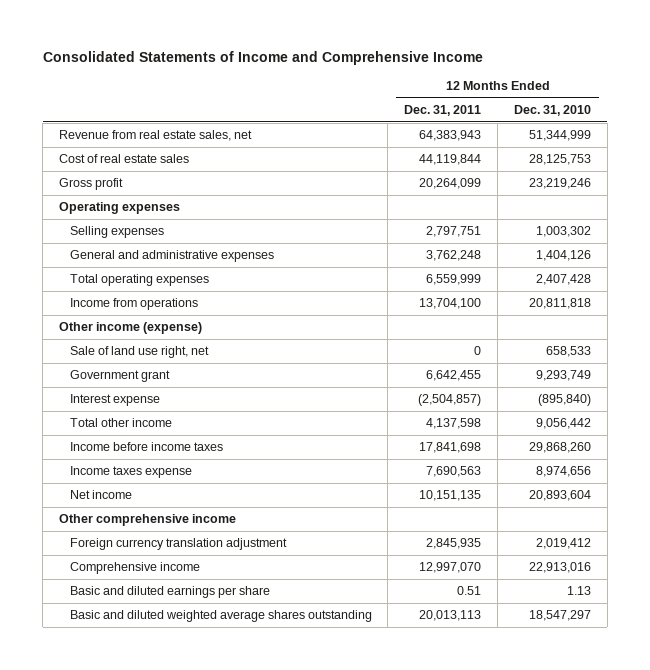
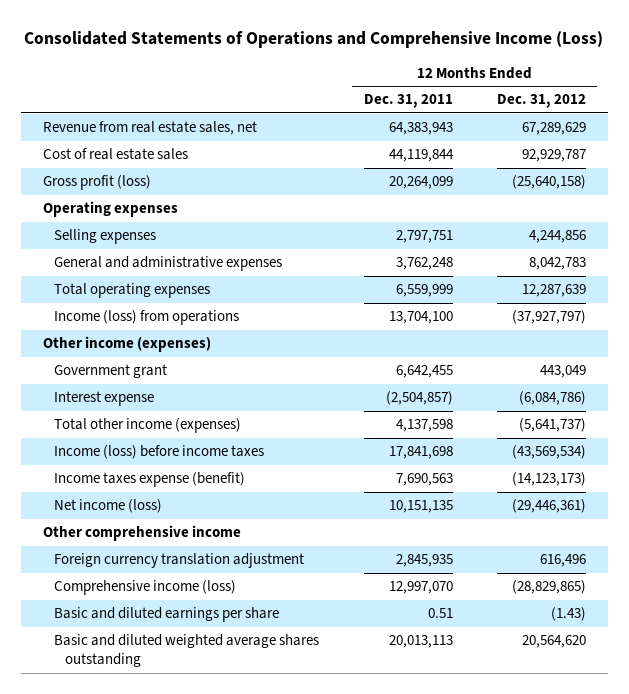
[42,50,483,65] Consolidated Statements of Income and Comprehensive Income -> [24,31,604,49] Consolidated Statements of Operations and Comprehensive Income (Loss)
[513,105,591,117] Dec. 31, 2010 -> none
none -> [496,94,586,109] Dec. 31, 2012
[59,178,124,191] Gross profit -> [43,175,152,191] Gross profit (loss)
[69,346,209,359] Sale of land use right, net -> none
[69,298,198,311] Income from operations -> [54,310,240,326] Income (loss) from operations
[59,322,203,335] Other income (expense) -> [43,336,212,353] Other income (expenses)
[69,418,172,428] Total other income -> [54,418,242,434] Total other income (expenses)
[69,442,223,452] Income before income taxes -> [54,445,265,460] Income (loss) before income taxes
[69,466,192,479] Income taxes expense -> [54,472,246,488] Income taxes expense (benefit)
[69,490,132,500] Net income -> [54,499,163,514] Net income (loss)
[69,562,200,575] Comprehensive income -> [54,580,237,596] Comprehensive income (loss)

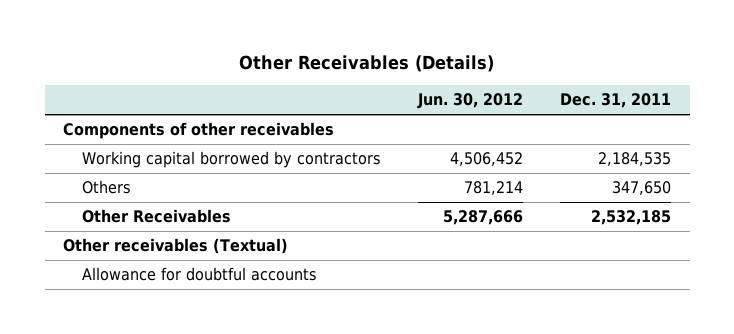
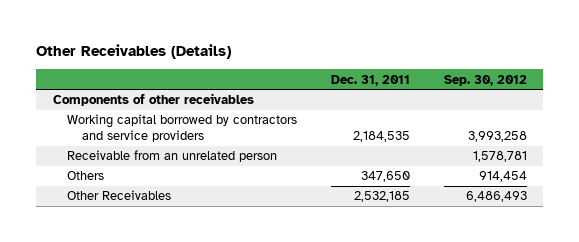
[417,93,524,110] Jun. 30, 2012 -> none
none -> [443,74,527,86] Sep. 30, 2012
[82,151,382,169] Working capital borrowed by contractors -> [67,114,298,143] Working capital borrowed by contractors and service providers
none -> [67,150,278,163] Receivable from an unrelated person
[63,238,289,255] Other receivables (Textual) -> none
[82,267,318,282] Allowance for doubtful accounts -> none

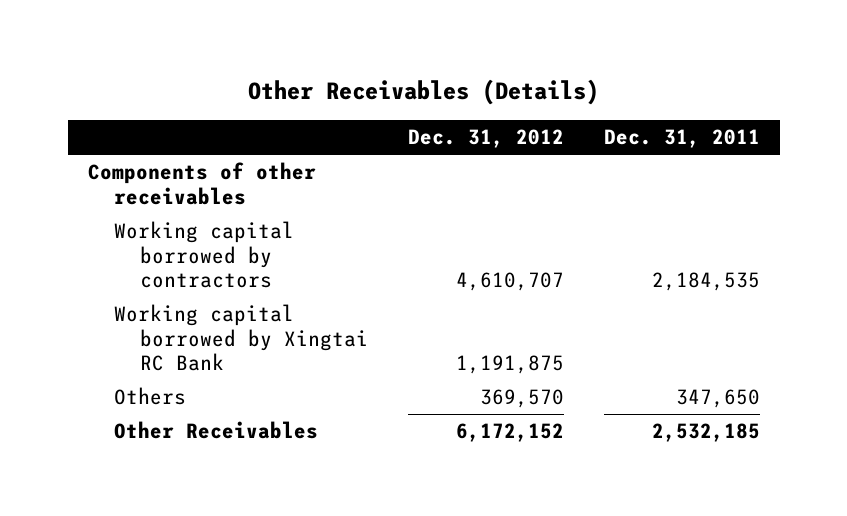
[443,74,527,86] Sep. 30, 2012 -> none
none -> [407,129,564,149] Dec. 31, 2012
[67,150,278,163] Receivable from an unrelated person -> none
[67,114,298,143] Working capital borrowed by contractors and service providers -> [113,221,294,289] Working capital borrowed by contractors
none -> [113,304,368,372] Working capital borrowed by Xingtai RC Bank

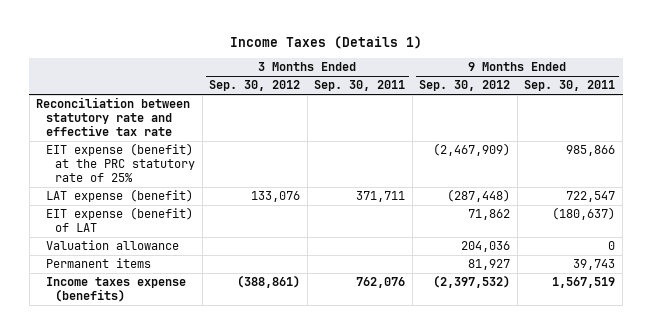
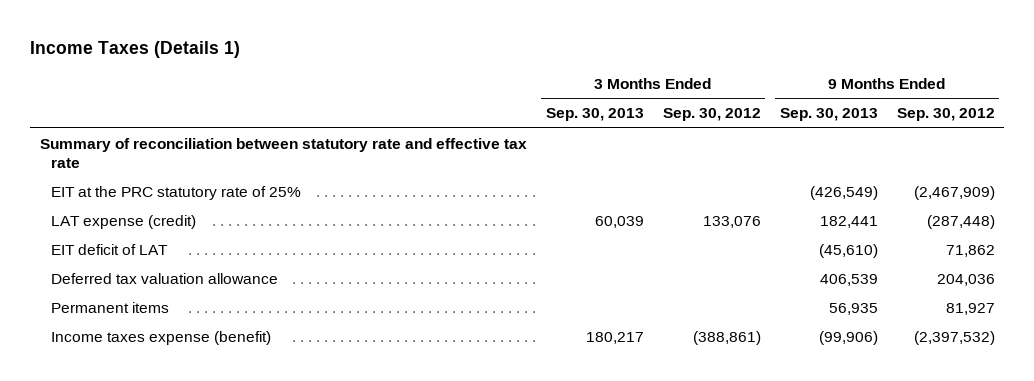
[314,80,406,92] Sep. 30, 2011 -> none
[524,80,616,92] Sep. 30, 2011 -> none
none -> [545,108,644,122] Sep. 30, 2013
none -> [779,108,878,122] Sep. 30, 2013
[36,97,191,137] Reconciliation between statutory rate and effective tax rate -> [39,137,527,168] Summary of reconciliation between statutory rate and effective tax rate
[45,143,195,183] EIT expense (benefit) at the PRC statutory rate of 25% -> [50,185,301,200] EIT at the PRC statutory rate of 25%
[45,189,193,203] LAT expense (benefit) -> [50,214,196,229] LAT expense (credit)
[45,207,193,233] EIT expense (benefit) of LAT -> [50,243,168,255] EIT deficit of LAT
[45,240,179,251] Valuation allowance -> [50,272,278,284] Deferred tax valuation allowance
[45,277,186,303] Income taxes expense (benefits) -> [50,330,271,345] Income taxes expense (benefit)

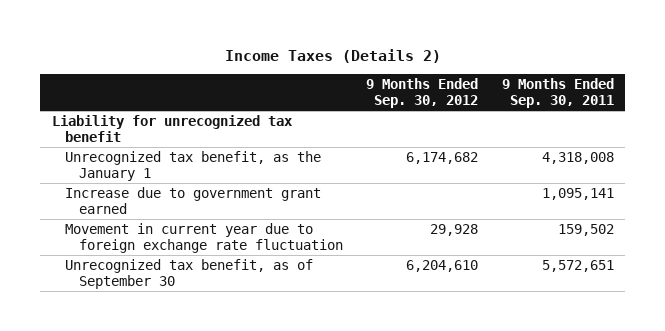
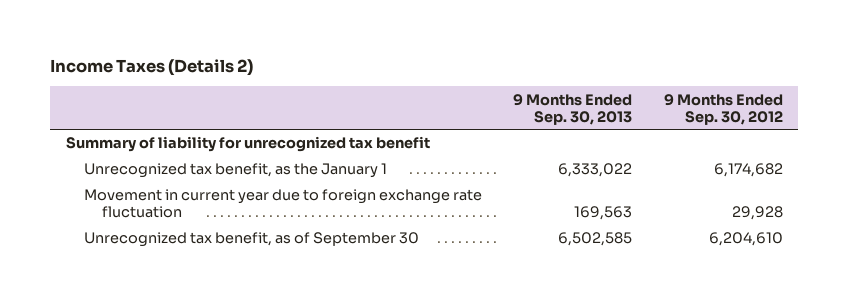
[501,77,614,108] 9 Months Ended Sep. 30, 2011 -> none
none -> [513,93,633,125] 9 Months Ended Sep. 30, 2013
[51,115,293,142] Liability for unrecognized tax benefit -> [65,136,430,153] Summary of liability for unrecognized tax benefit
[65,187,322,214] Increase due to government grant earned -> none

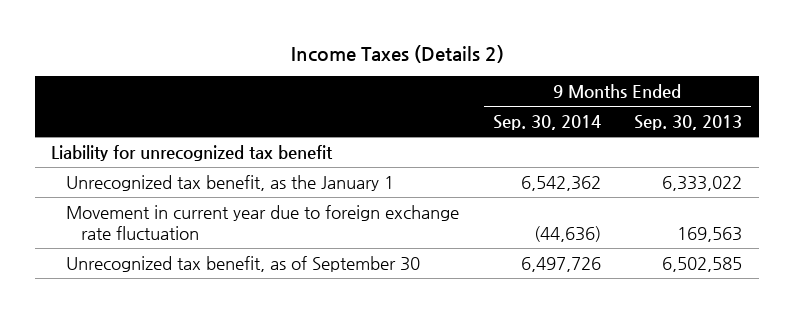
[663,93,783,125] 9 Months Ended Sep. 30, 2012 -> none
none -> [492,115,601,131] Sep. 30, 2014
[65,136,430,153] Summary of liability for unrecognized tax benefit -> [51,144,334,161] Liability for unrecognized tax benefit

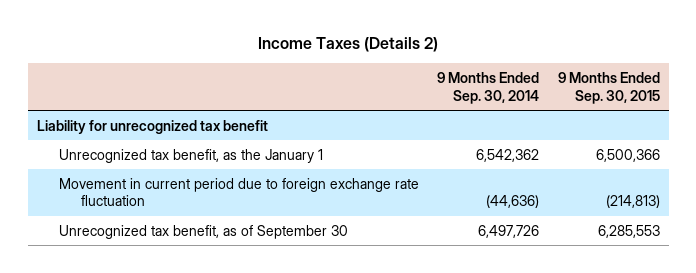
[634,115,743,131] Sep. 30, 2013 -> none
none -> [557,71,660,104] 9 Months Ended Sep. 30, 2015
[65,204,459,240] Movement in current year due to foreign exchange rate fluctuation -> [59,177,420,207] Movement in current period due to foreign exchange rate fluctuation

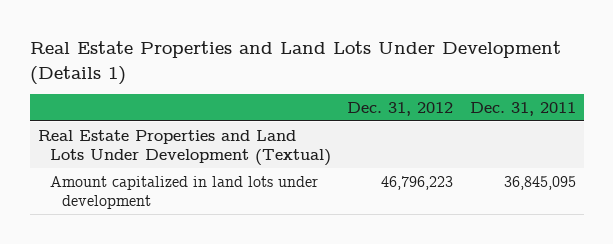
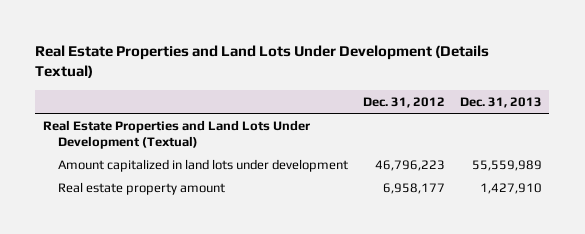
[29,41,561,85] Real Estate Properties and Land Lots Under Development (Details 1) -> [35,44,490,79] Real Estate Properties and Land Lots Under Development (Details Textual)
[469,101,576,116] Dec. 31, 2011 -> none
none -> [459,96,542,108] Dec. 31, 2013
none -> [57,182,225,196] Real estate property amount

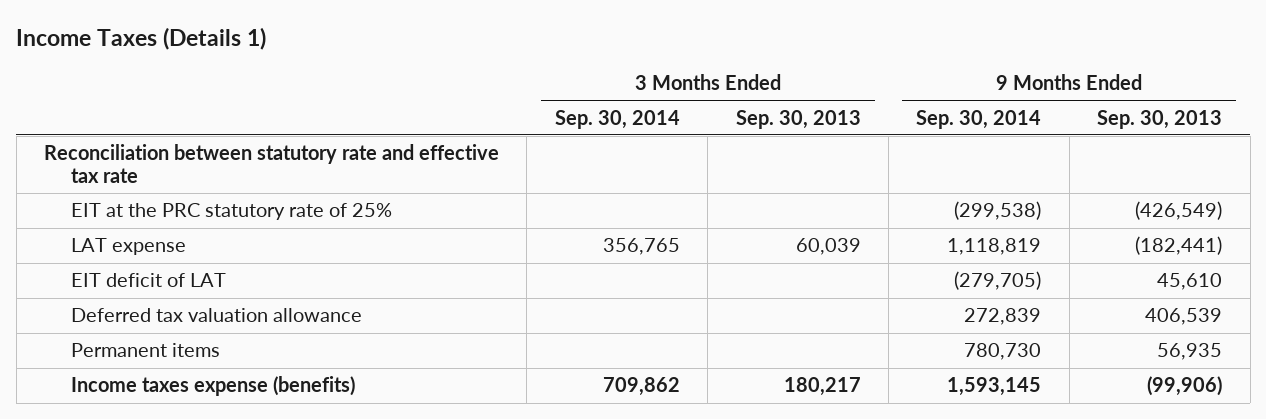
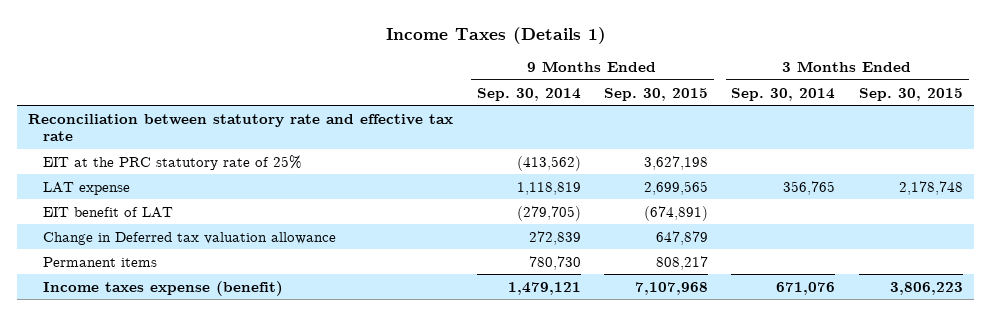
[735,109,861,129] Sep. 30, 2013 -> none
[1097,109,1223,129] Sep. 30, 2013 -> none
none -> [604,87,709,101] Sep. 30, 2015
none -> [858,87,963,101] Sep. 30, 2015
[954,201,1042,221] (299,538) -> [516,155,581,171] (413,562)
[70,273,226,288] EIT deficit of LAT -> [43,206,174,218] EIT benefit of LAT
[70,308,362,323] Deferred tax valuation allowance -> [43,231,337,245] Change in Deferred tax valuation allowance
[70,376,355,397] Income taxes expense (benefits) -> [43,280,284,296] Income taxes expense (benefit)
[602,377,680,397] 709,862 -> [776,281,836,295] 671,076
[947,377,1042,397] 1,593,145 -> [507,281,581,295] 1,479,121

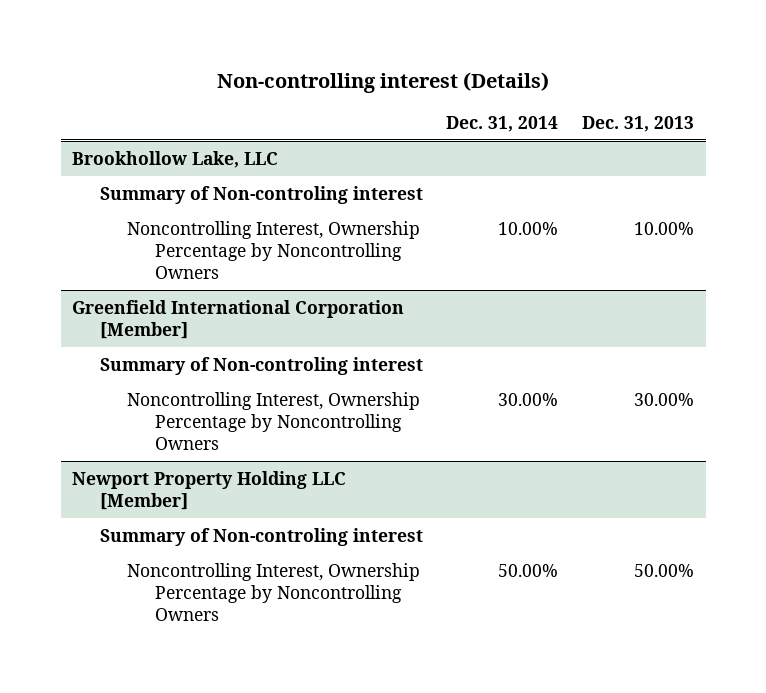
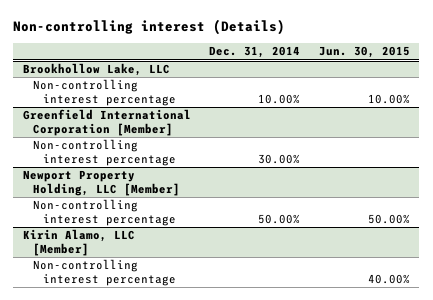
[581,115,694,132] Dec. 31, 2013 -> none
none -> [318,46,410,59] Jun. 30, 2015
[99,185,423,204] Summary of Non-controling interest -> none
[127,220,421,279] Noncontrolling Interest, Ownership Percentage by Noncontrolling Owners -> [33,79,177,106] Non-controlling interest percentage
[99,356,423,375] Summary of Non-controling interest -> none
[99,527,423,546] Summary of Non-controling interest -> none
[127,391,421,450] Noncontrolling Interest, Ownership Percentage by Noncontrolling Owners -> [33,139,177,166] Non-controlling interest percentage
[72,470,347,510] Newport Property Holding LLC [Member] -> [22,170,181,196] Newport Property Holding, LLC [Member]
[127,562,421,621] Noncontrolling Interest, Ownership Percentage by Noncontrolling Owners -> [33,199,177,226] Non-controlling interest percentage
none -> [22,229,135,256] Kirin Alamo, LLC [Member]
none -> [33,259,177,286] Non-controlling interest percentage

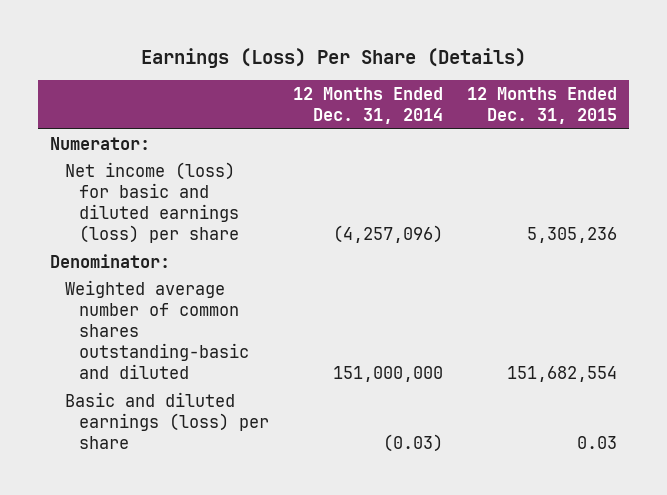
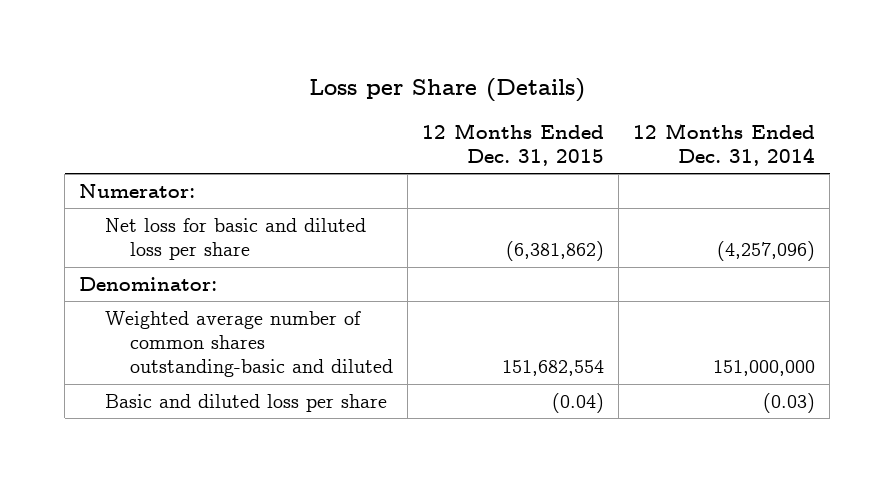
[140,47,526,68] Earnings (Loss) Per Share (Details) -> [309,78,586,103] Loss per Share (Details)
[64,161,240,244] Net income (loss) for basic and diluted earnings (loss) per share -> [104,217,366,261] Net loss for basic and diluted loss per share
[526,227,617,244] 5,305,236 -> [506,241,605,262] (6,381,862)
[64,391,270,450] Basic and diluted earnings (loss) per share -> [104,393,387,412] Basic and diluted loss per share
[576,436,617,450] 0.03 -> [552,392,605,413] (0.04)

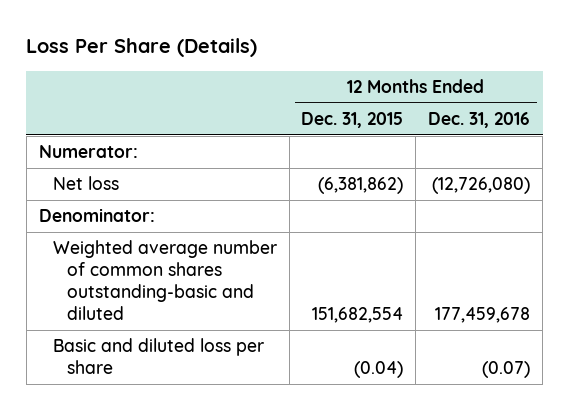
[309,78,586,103] Loss per Share (Details) -> [26,38,258,58] Loss Per Share (Details)
[633,122,816,166] 12 Months Ended Dec. 31, 2014 -> none
none -> [428,112,531,129] Dec. 31, 2016
[104,217,366,261] Net loss for basic and diluted loss per share -> [52,176,119,191] Net loss

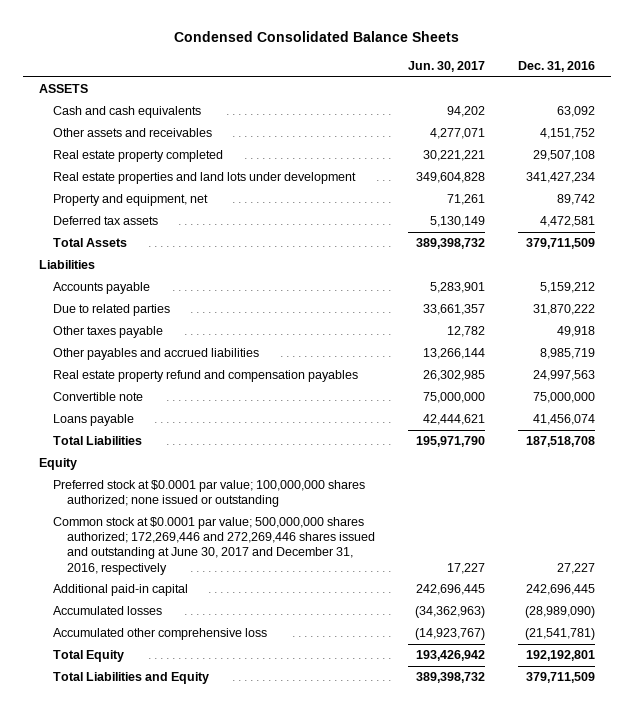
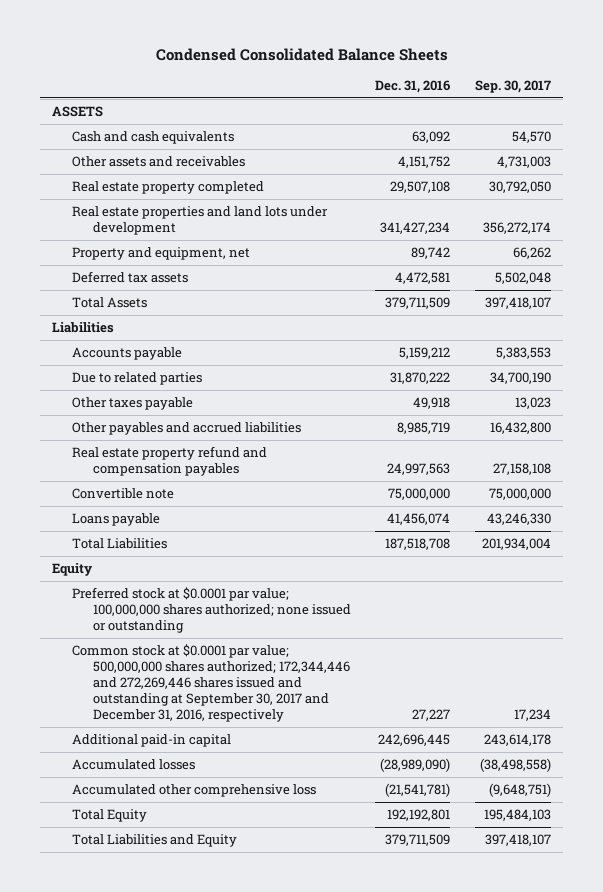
[407,60,485,72] Jun. 30, 2017 -> none
none -> [475,79,552,93] Sep. 30, 2017
[53,517,375,575] Common stock at $0.0001 par value; 500,000,000 shares authorized; 172,269,446 and 272,269,446 shares issued and outstanding at June 30, 2017 and December 31, 2016, respectively -> [72,644,350,722] Common stock at $0.0001 par value; 500,000,000 shares authorized; 172,344,446 and 272,269,446 shares issued and outstanding at September 30, 2017 and December 31, 2016, respectively

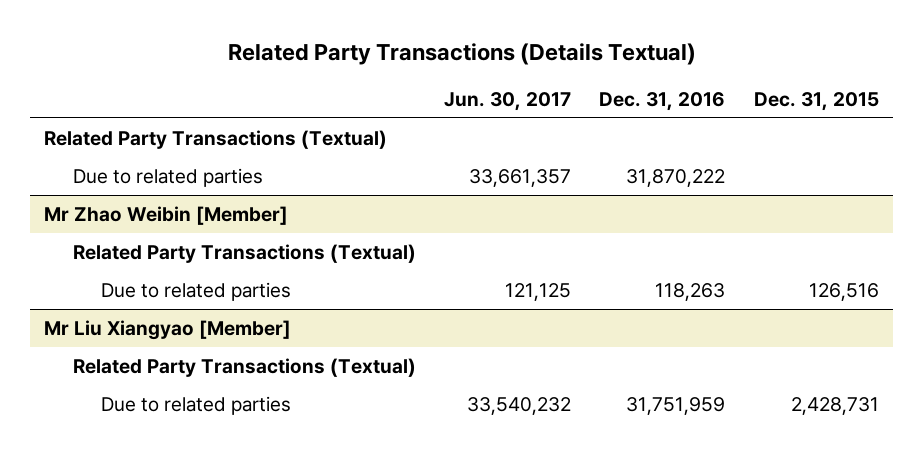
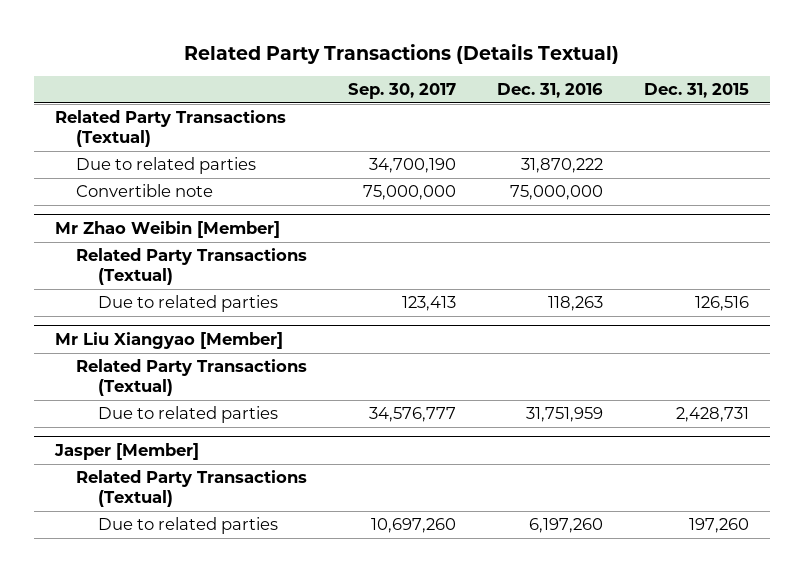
[443,91,571,111] Jun. 30, 2017 -> none
none -> [348,83,457,100] Sep. 30, 2017
none -> [76,184,214,198] Convertible note
none -> [53,443,199,461] Jasper [Member]
none -> [76,470,308,507] Related Party Transactions (Textual)
none -> [98,517,279,535] Due to related parties

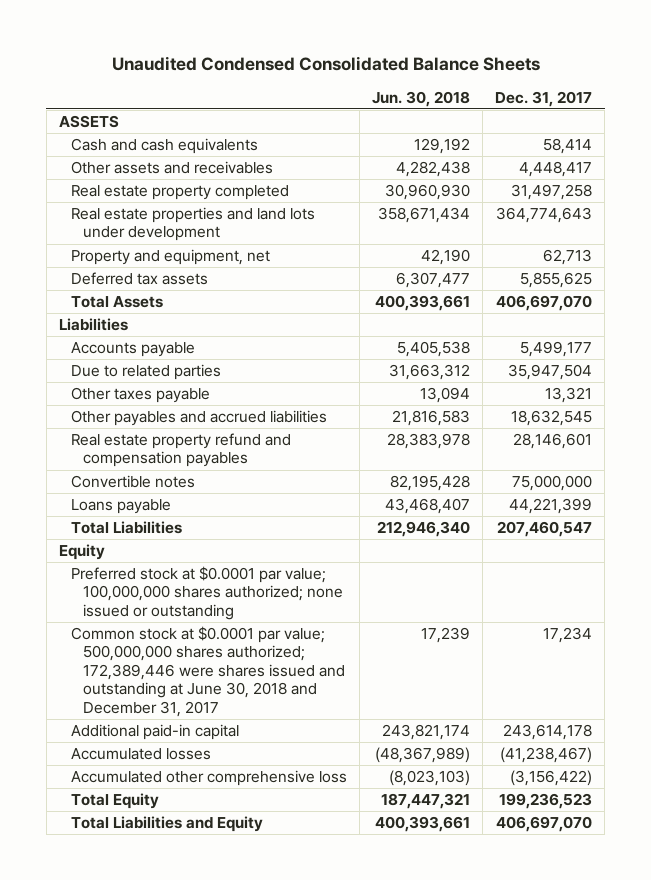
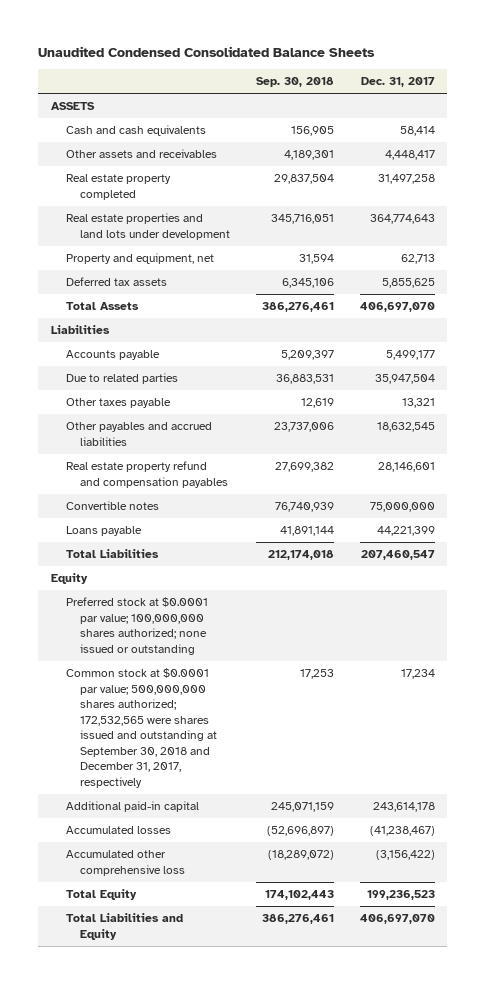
[372,90,471,107] Jun. 30, 2018 -> none
none -> [255,77,334,88] Sep. 30, 2018
[71,626,346,717] Common stock at $0.0001 par value; 500,000,000 shares authorized; 172,389,446 were shares issued and outstanding at June 30, 2018 and December 31, 2017 -> [65,668,217,788] Common stock at $0.0001 par value; 500,000,000 shares authorized; 172,532,565 were shares issued and outstanding at September 30, 2018 and December 31, 2017, respectively

